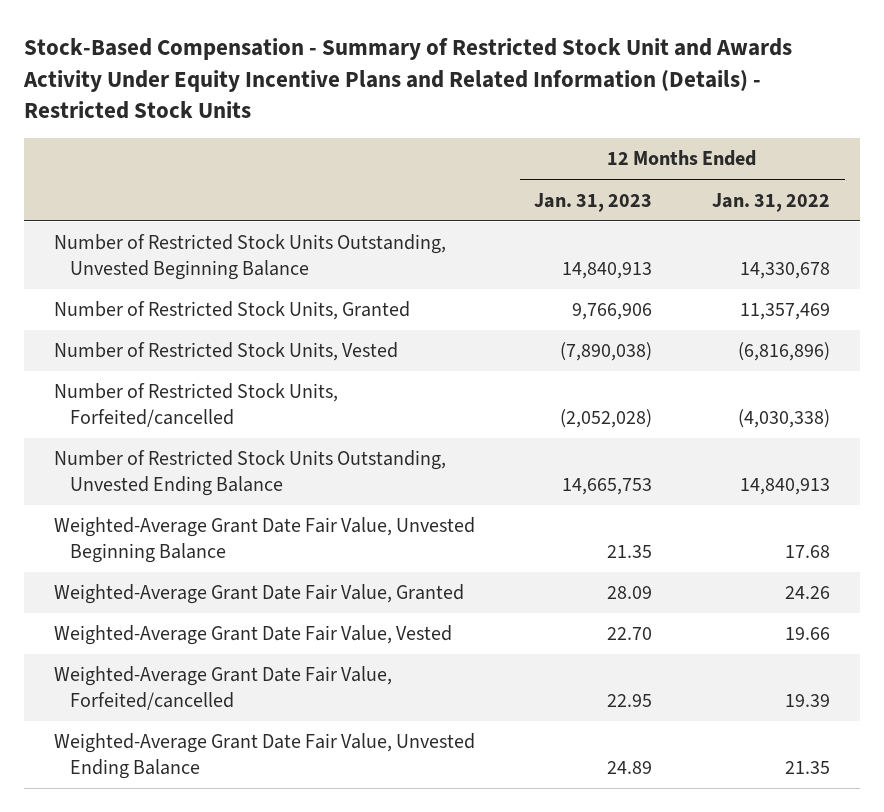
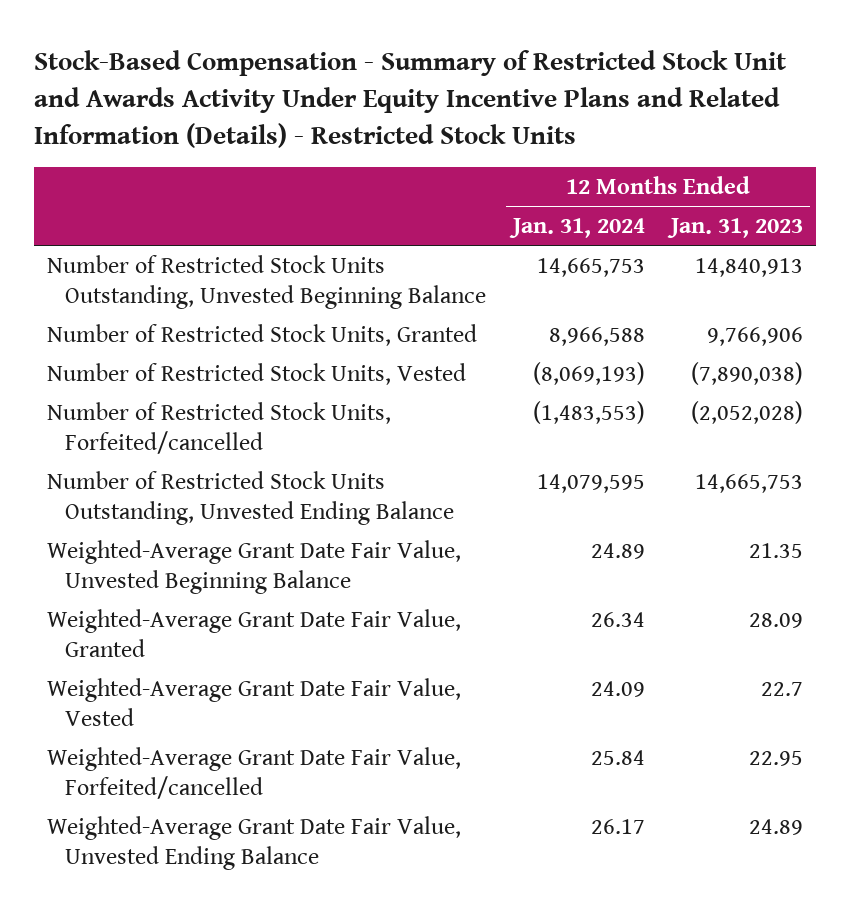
[712,192,831,212] Jan. 31, 2022 -> none
none -> [508,218,645,239] Jan. 31, 2024
[607,627,653,641] 22.70 -> [761,681,804,696] 22.7

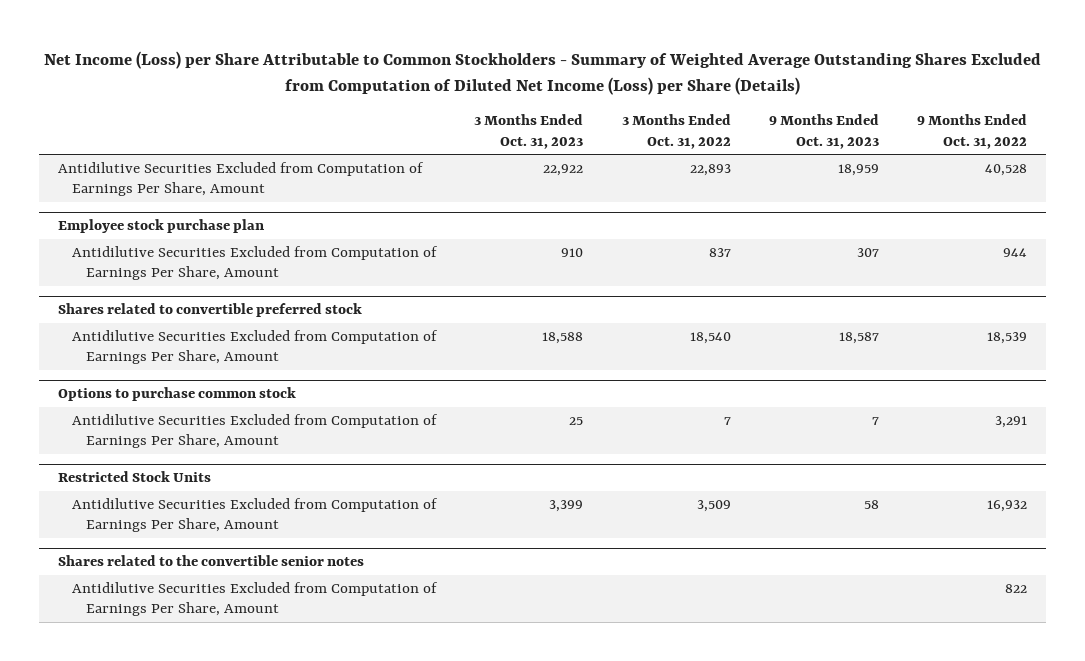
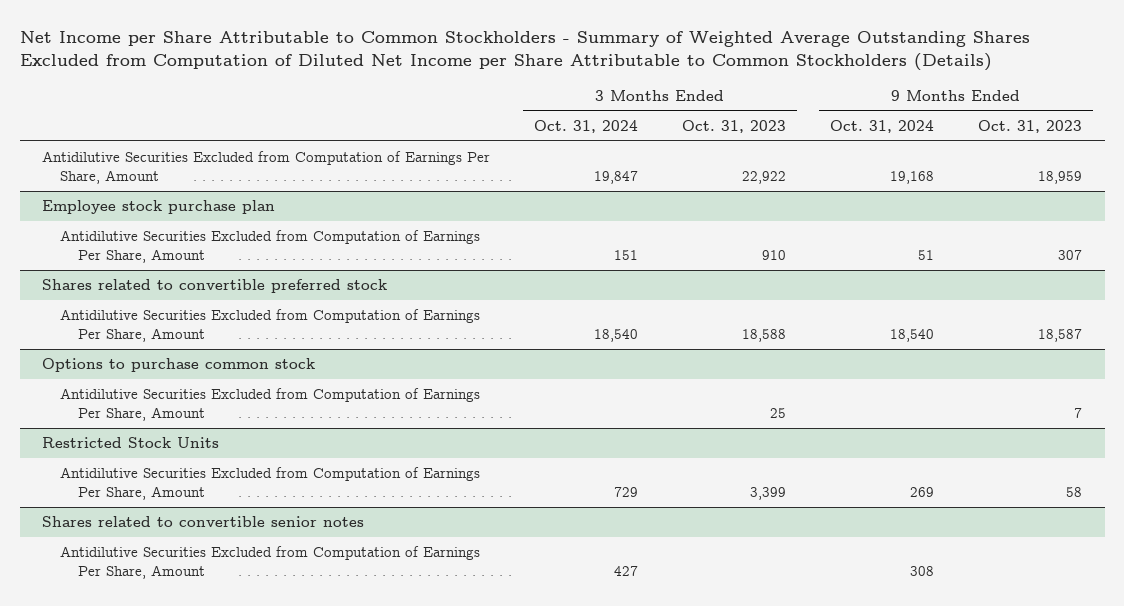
[43,50,1041,95] Net Income (Loss) per Share Attributable to Common Stockholders - Summary of Weighted Average Outstanding Shares Excluded from Computation of Diluted Net Income (Loss) per Share (Details) -> [19,30,1030,71] Net Income per Share Attributable to Common Stockholders - Summary of Weighted Average Outstanding Shares Excluded from Computation of Diluted Net Income per Share Attributable to Common Stockholders (Details)
[621,114,731,149] 3 Months Ended Oct. 31, 2022 -> none
[917,114,1028,149] 9 Months Ended Oct. 31, 2022 -> none
none -> [534,119,639,133] Oct. 31, 2024
none -> [830,119,935,133] Oct. 31, 2024
[58,555,365,567] Shares related to the convertible senior notes -> [41,516,364,528] Shares related to convertible senior notes

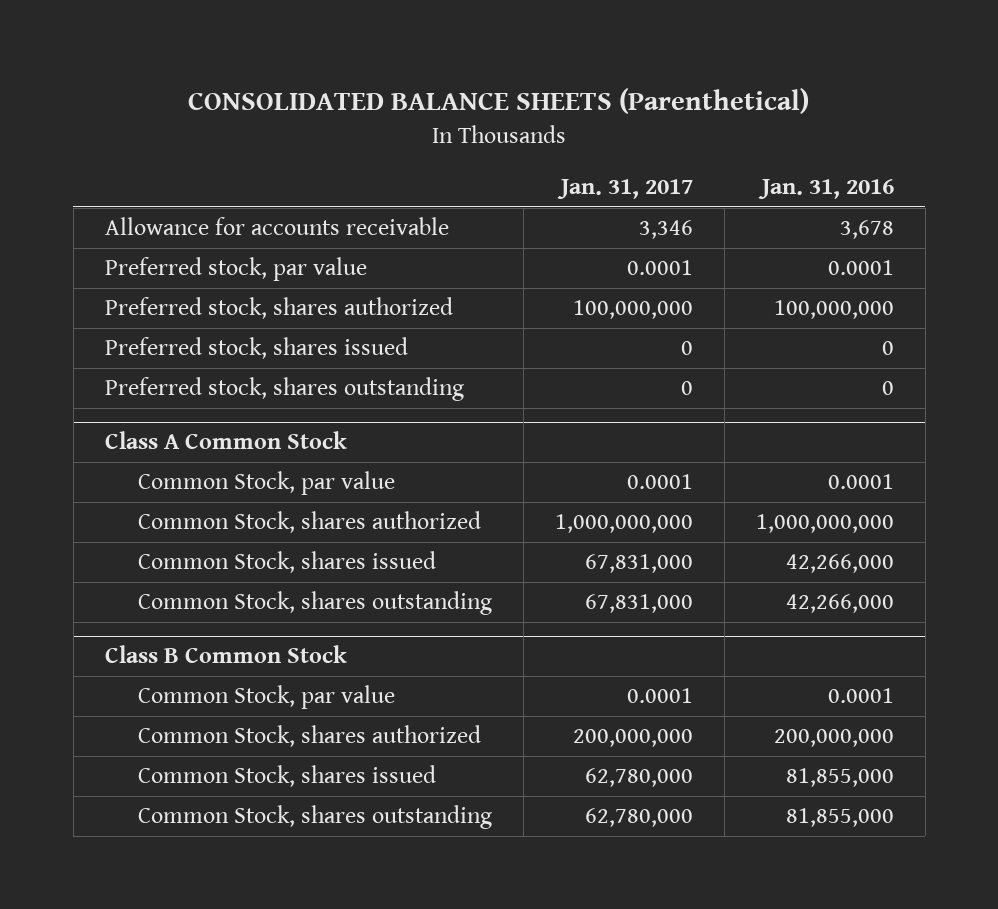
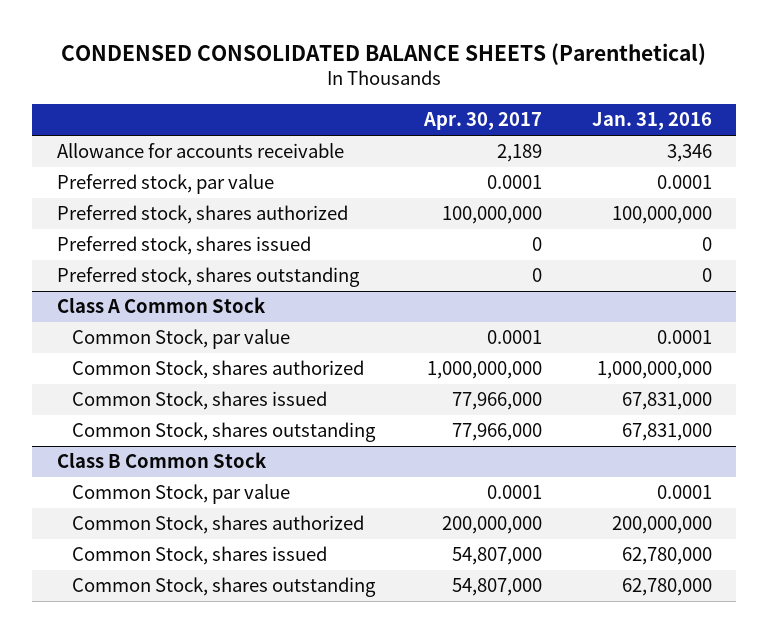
[188,88,810,115] CONSOLIDATED BALANCE SHEETS (Parenthetical) -> [61,42,707,65] CONDENSED CONSOLIDATED BALANCE SHEETS (Parenthetical)
[556,179,693,200] Jan. 31, 2017 -> none
none -> [423,112,543,131] Apr. 30, 2017
[839,220,894,240] 3,678 -> [666,144,712,163] 3,346
[785,554,894,574] 42,266,000 -> [621,392,712,411] 67,831,000
[785,594,894,614] 42,266,000 -> [621,423,712,442] 67,831,000
[785,768,894,788] 81,855,000 -> [621,547,712,566] 62,780,000
[785,808,894,828] 81,855,000 -> [621,578,712,597] 62,780,000

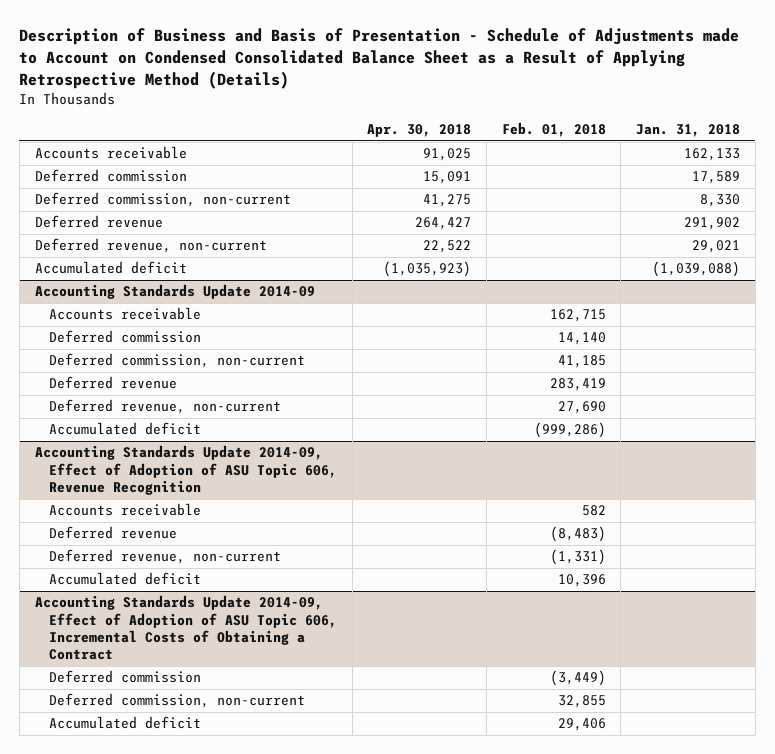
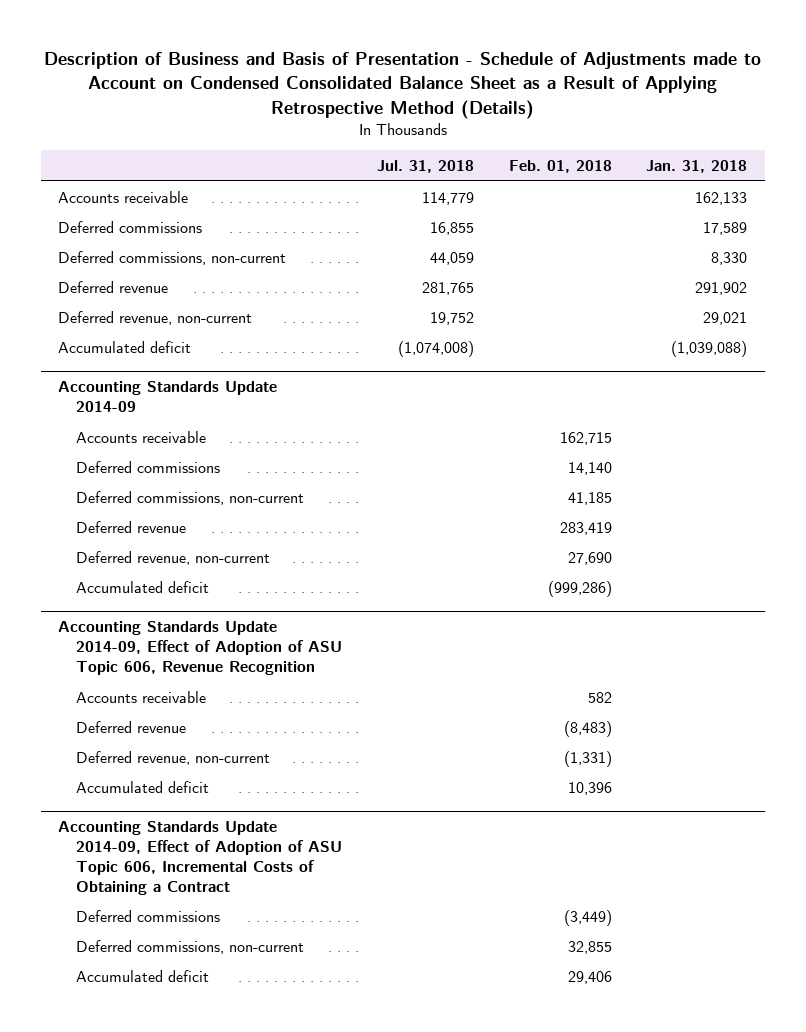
[367,123,472,137] Apr. 30, 2018 -> none
none -> [376,160,474,174] Jul. 31, 2018
[34,169,187,183] Deferred commission -> [58,220,203,233] Deferred commissions
[34,192,291,208] Deferred commission, non-current -> [58,250,287,265] Deferred commissions, non-current
[49,330,202,344] Deferred commission -> [75,460,220,473] Deferred commissions
[49,353,306,369] Deferred commission, non-current -> [75,490,304,505] Deferred commissions, non-current
[49,670,202,684] Deferred commission -> [75,909,220,922] Deferred commissions
[49,693,306,709] Deferred commission, non-current -> [75,939,304,954] Deferred commissions, non-current

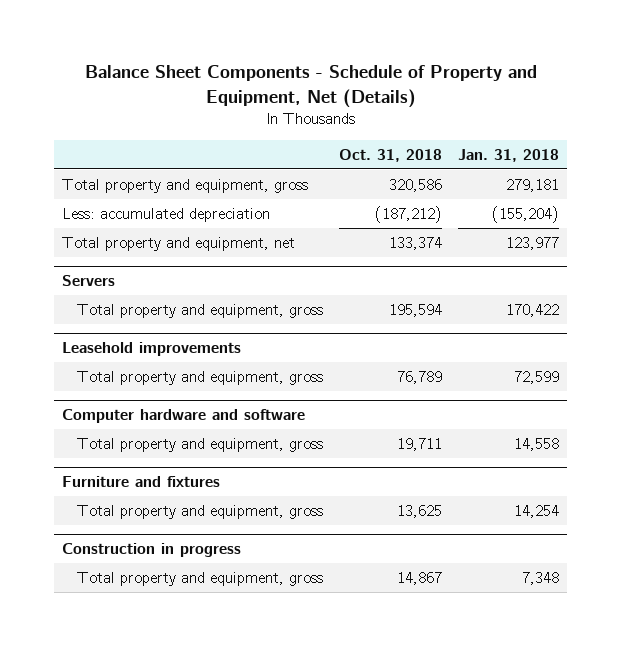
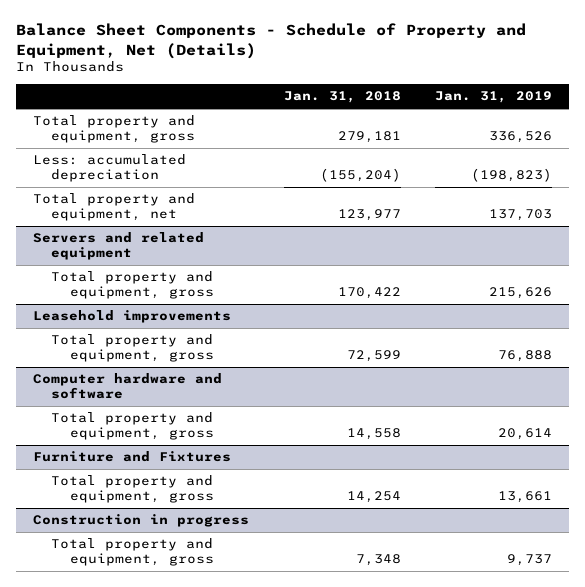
[339,148,443,162] Oct. 31, 2018 -> none
none -> [434,91,552,104] Jan. 31, 2019
[62,275,116,287] Servers -> [33,232,205,260] Servers and related equipment
[62,476,221,488] Furniture and fixtures -> [33,451,232,463] Furniture and Fixtures

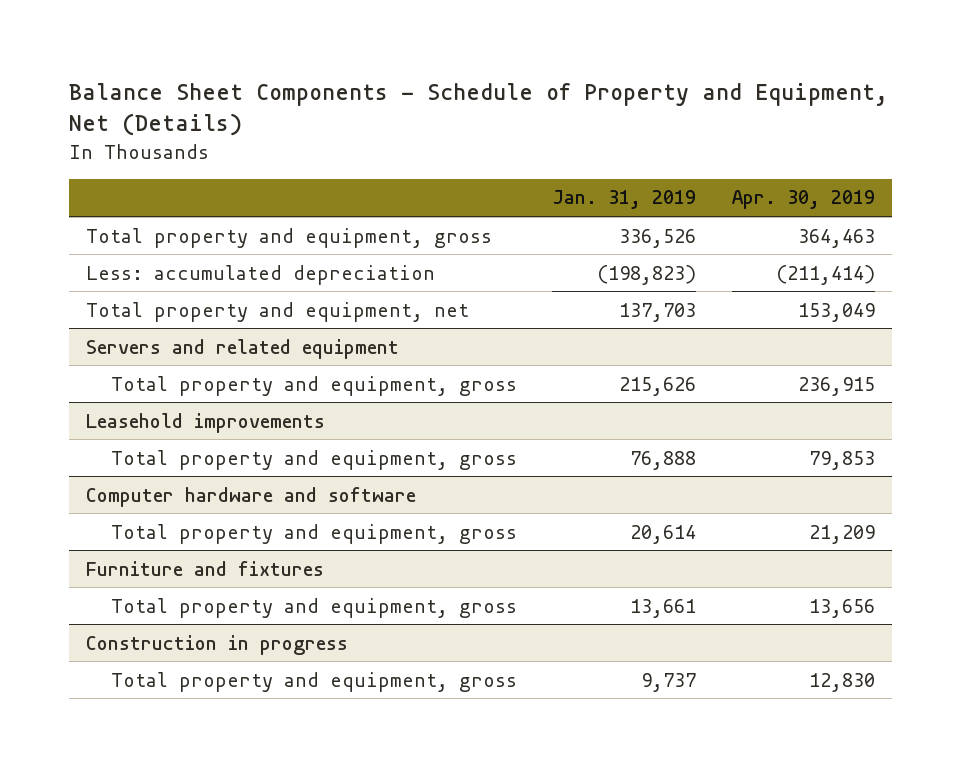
[283,91,401,104] Jan. 31, 2018 -> none
none -> [731,190,875,210] Apr. 30, 2019
[33,451,232,463] Furniture and Fixtures -> [86,560,325,576] Furniture and fixtures

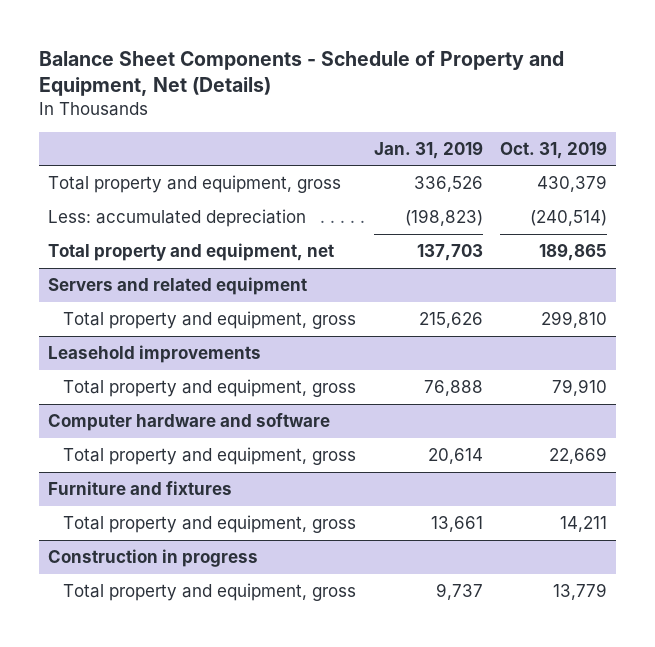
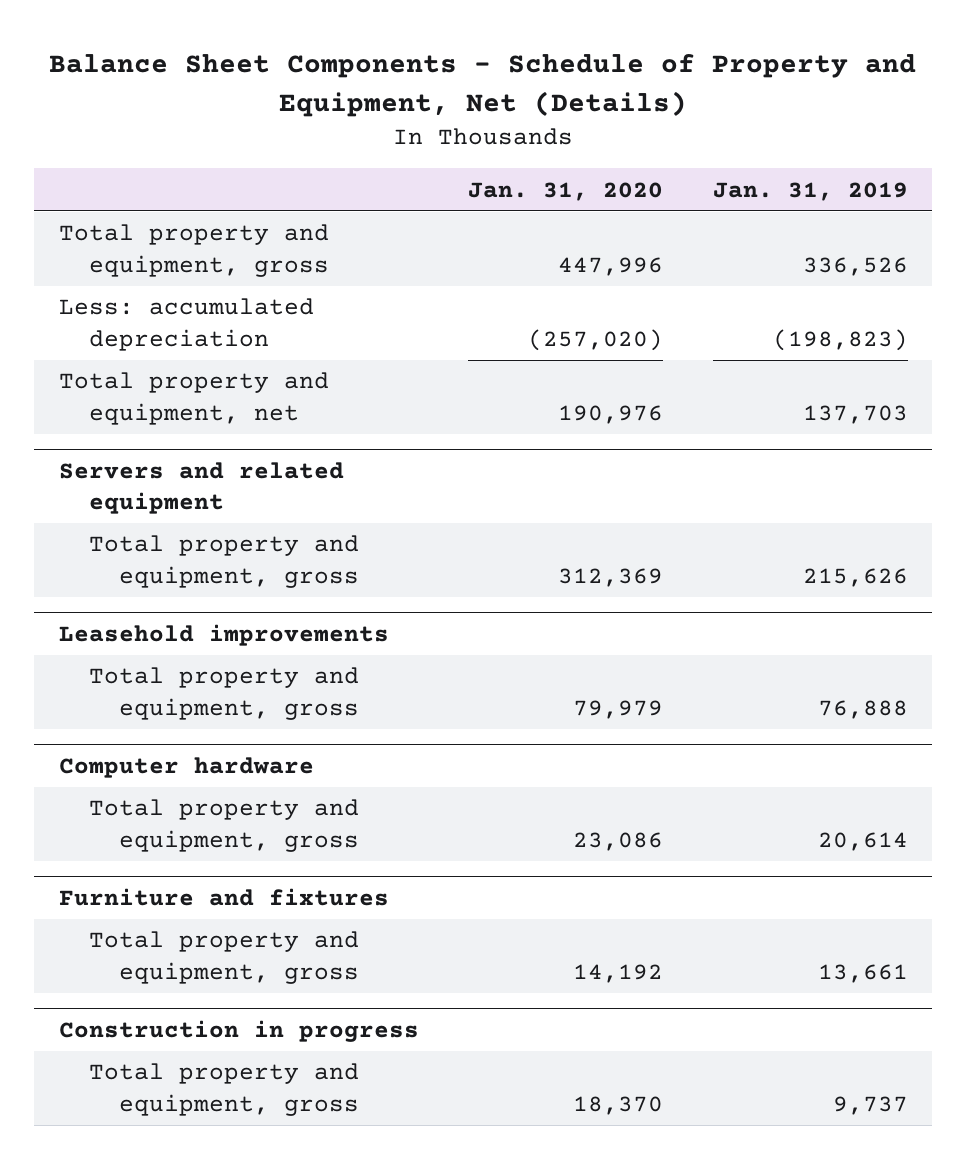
[499,140,607,159] Oct. 31, 2019 -> none
none -> [468,181,664,201] Jan. 31, 2020
[47,413,330,432] Computer hardware and software -> [58,757,314,779] Computer hardware

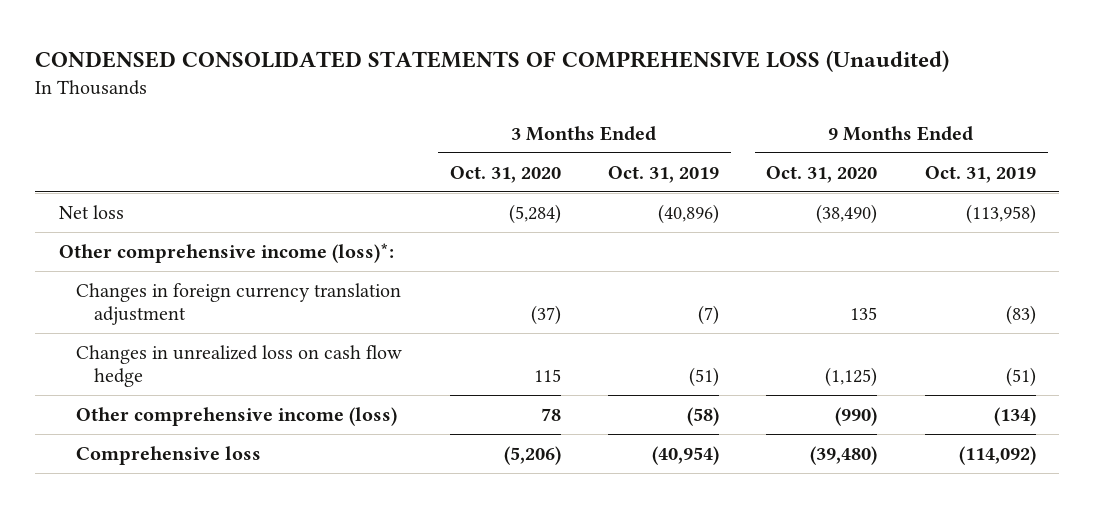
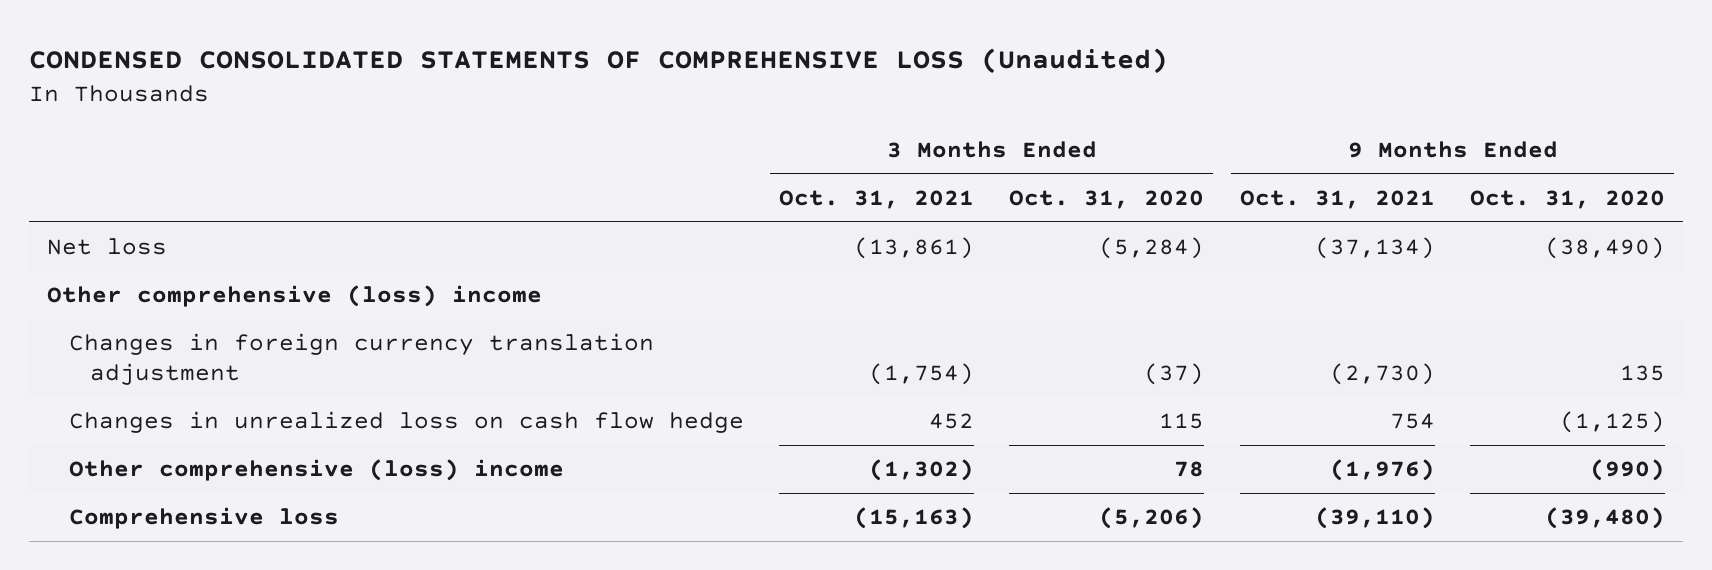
[608,165,720,183] Oct. 31, 2019 -> none
[924,165,1036,183] Oct. 31, 2019 -> none
none -> [779,190,975,210] Oct. 31, 2021
none -> [1239,190,1435,210] Oct. 31, 2021
[59,242,395,263] Other comprehensive income (loss)*: -> [47,285,543,308] Other comprehensive (loss) income
[76,406,398,426] Other comprehensive income (loss) -> [68,459,564,482] Other comprehensive (loss) income

